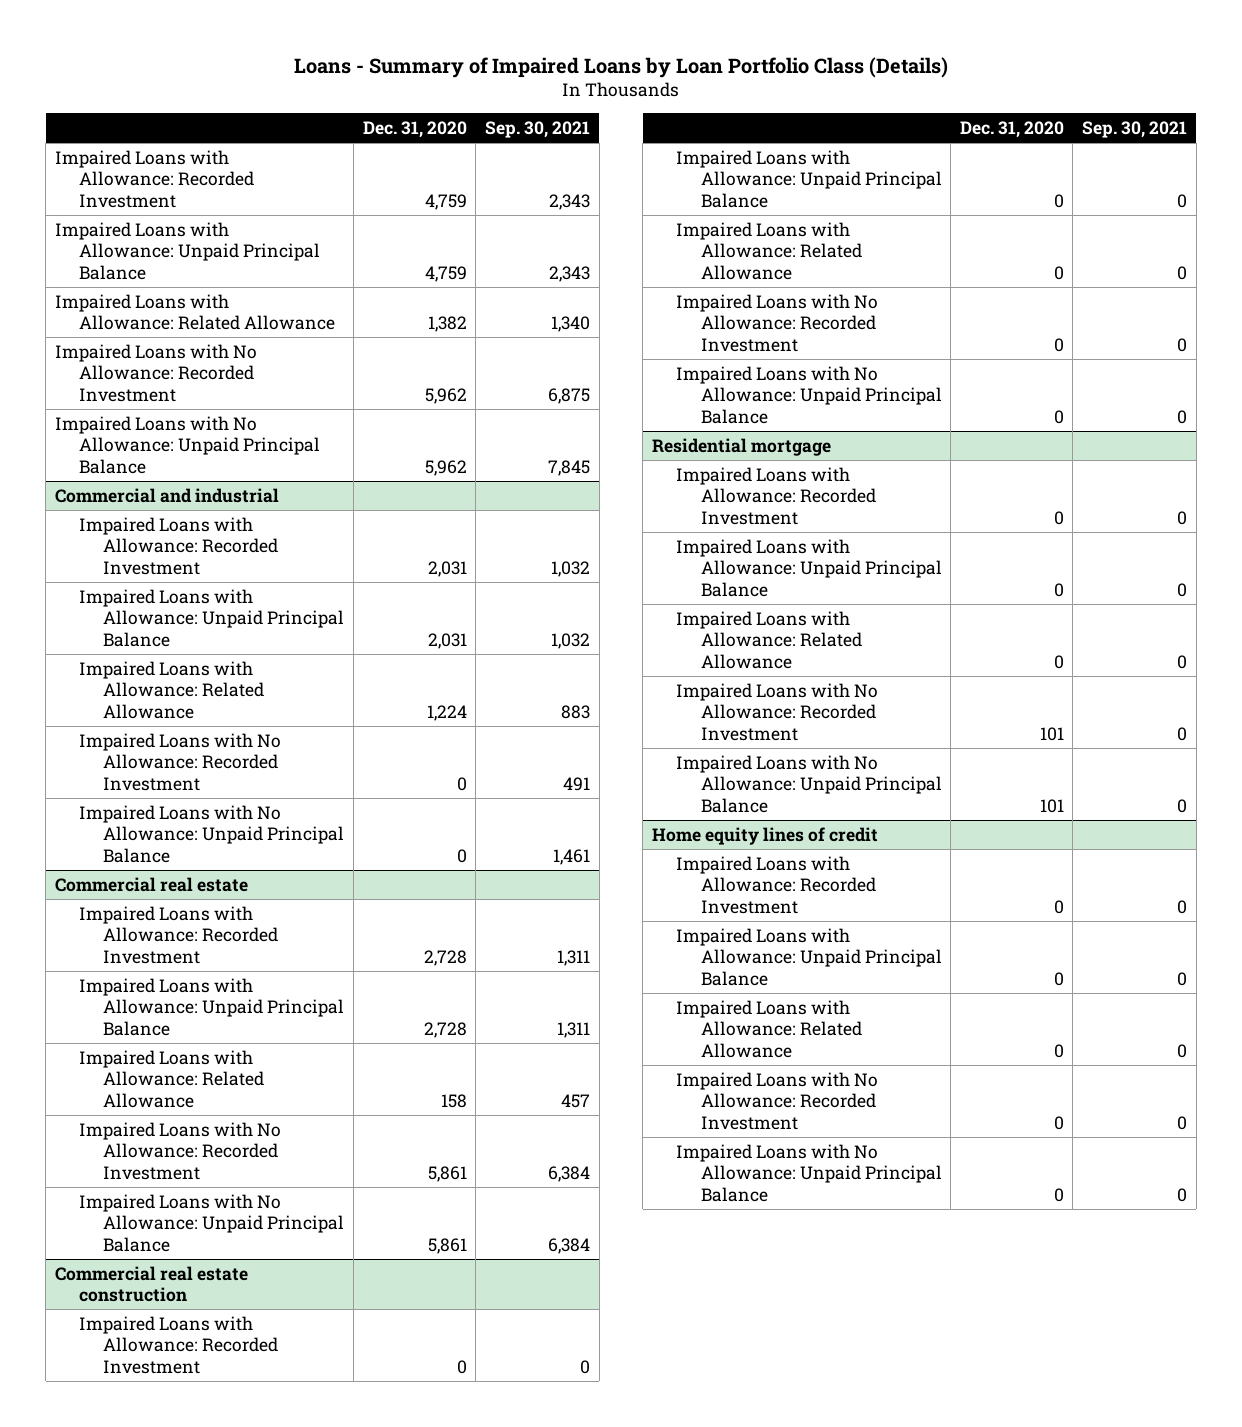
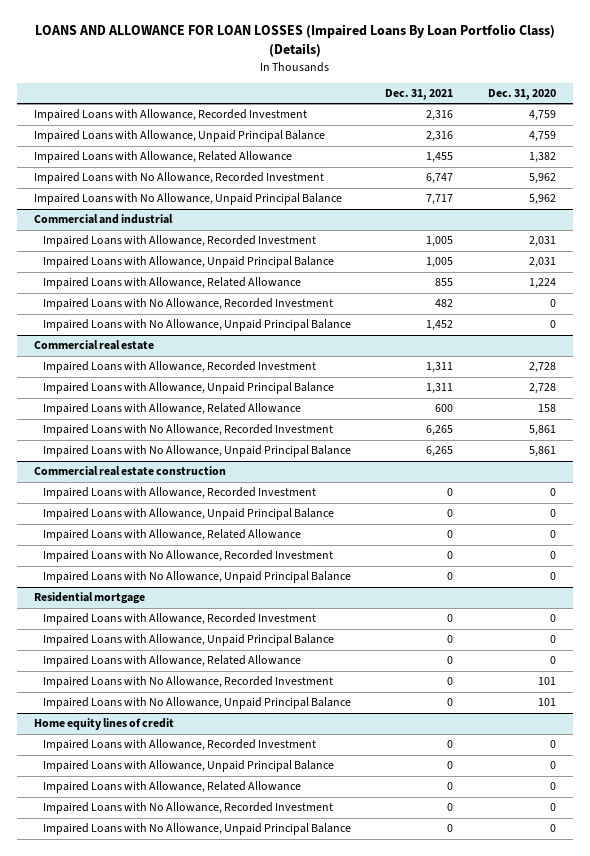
[293,56,948,78] Loans - Summary of Impaired Loans by Loan Portfolio Class (Details) -> [34,24,555,58] LOANS AND ALLOWANCE FOR LOAN LOSSES (Impaired Loans By Loan Portfolio Class) (Details)
[484,121,590,139] Sep. 30, 2021 -> none
none -> [385,89,454,101] Dec. 31, 2021
[54,149,255,208] Impaired Loans with Allowance: Recorded Investment -> [33,109,307,122] Impaired Loans with Allowance, Recorded Investment
[54,221,321,280] Impaired Loans with Allowance: Unpaid Principal Balance -> [33,130,325,143] Impaired Loans with Allowance, Unpaid Principal Balance
[54,293,336,331] Impaired Loans with Allowance: Related Allowance -> [33,151,292,164] Impaired Loans with Allowance, Related Allowance
[54,343,257,402] Impaired Loans with No Allowance: Recorded Investment -> [33,172,324,185] Impaired Loans with No Allowance, Recorded Investment
[54,415,321,474] Impaired Loans with No Allowance: Unpaid Principal Balance -> [33,193,342,206] Impaired Loans with No Allowance, Unpaid Principal Balance
[79,516,279,575] Impaired Loans with Allowance: Recorded Investment -> [42,235,316,248] Impaired Loans with Allowance, Recorded Investment
[79,588,345,647] Impaired Loans with Allowance: Unpaid Principal Balance -> [42,256,334,269] Impaired Loans with Allowance, Unpaid Principal Balance
[79,660,265,719] Impaired Loans with Allowance: Related Allowance -> [42,277,301,290] Impaired Loans with Allowance, Related Allowance
[79,732,282,791] Impaired Loans with No Allowance: Recorded Investment -> [42,298,333,311] Impaired Loans with No Allowance, Recorded Investment
[79,804,345,863] Impaired Loans with No Allowance: Unpaid Principal Balance -> [42,319,351,332] Impaired Loans with No Allowance, Unpaid Principal Balance
[79,905,279,964] Impaired Loans with Allowance: Recorded Investment -> [42,361,316,374] Impaired Loans with Allowance, Recorded Investment
[79,977,345,1036] Impaired Loans with Allowance: Unpaid Principal Balance -> [42,382,334,395] Impaired Loans with Allowance, Unpaid Principal Balance
[79,1049,265,1108] Impaired Loans with Allowance: Related Allowance -> [42,403,301,416] Impaired Loans with Allowance, Related Allowance
[79,1121,282,1180] Impaired Loans with No Allowance: Recorded Investment -> [42,424,333,437] Impaired Loans with No Allowance, Recorded Investment
[79,1193,345,1252] Impaired Loans with No Allowance: Unpaid Principal Balance -> [42,445,351,458] Impaired Loans with No Allowance, Unpaid Principal Balance
[79,1315,279,1374] Impaired Loans with Allowance: Recorded Investment -> [42,487,316,500] Impaired Loans with Allowance, Recorded Investment
[676,149,942,208] Impaired Loans with Allowance: Unpaid Principal Balance -> [42,508,334,521] Impaired Loans with Allowance, Unpaid Principal Balance
[676,221,862,280] Impaired Loans with Allowance: Related Allowance -> [42,529,301,542] Impaired Loans with Allowance, Related Allowance
[676,293,879,352] Impaired Loans with No Allowance: Recorded Investment -> [42,550,333,563] Impaired Loans with No Allowance, Recorded Investment
[676,365,942,424] Impaired Loans with No Allowance: Unpaid Principal Balance -> [42,571,351,584] Impaired Loans with No Allowance, Unpaid Principal Balance
[676,466,876,525] Impaired Loans with Allowance: Recorded Investment -> [42,613,316,626] Impaired Loans with Allowance, Recorded Investment
[676,538,942,597] Impaired Loans with Allowance: Unpaid Principal Balance -> [42,634,334,647] Impaired Loans with Allowance, Unpaid Principal Balance
[676,610,862,669] Impaired Loans with Allowance: Related Allowance -> [42,655,301,668] Impaired Loans with Allowance, Related Allowance
[676,682,879,741] Impaired Loans with No Allowance: Recorded Investment -> [42,676,333,689] Impaired Loans with No Allowance, Recorded Investment
[676,754,942,813] Impaired Loans with No Allowance: Unpaid Principal Balance -> [42,697,351,710] Impaired Loans with No Allowance, Unpaid Principal Balance
[676,855,876,914] Impaired Loans with Allowance: Recorded Investment -> [42,739,316,752] Impaired Loans with Allowance, Recorded Investment
[676,927,942,986] Impaired Loans with Allowance: Unpaid Principal Balance -> [42,760,334,773] Impaired Loans with Allowance, Unpaid Principal Balance
[676,999,862,1058] Impaired Loans with Allowance: Related Allowance -> [42,781,301,794] Impaired Loans with Allowance, Related Allowance
[676,1071,879,1130] Impaired Loans with No Allowance: Recorded Investment -> [42,802,333,815] Impaired Loans with No Allowance, Recorded Investment
[676,1143,942,1202] Impaired Loans with No Allowance: Unpaid Principal Balance -> [42,823,351,836] Impaired Loans with No Allowance, Unpaid Principal Balance

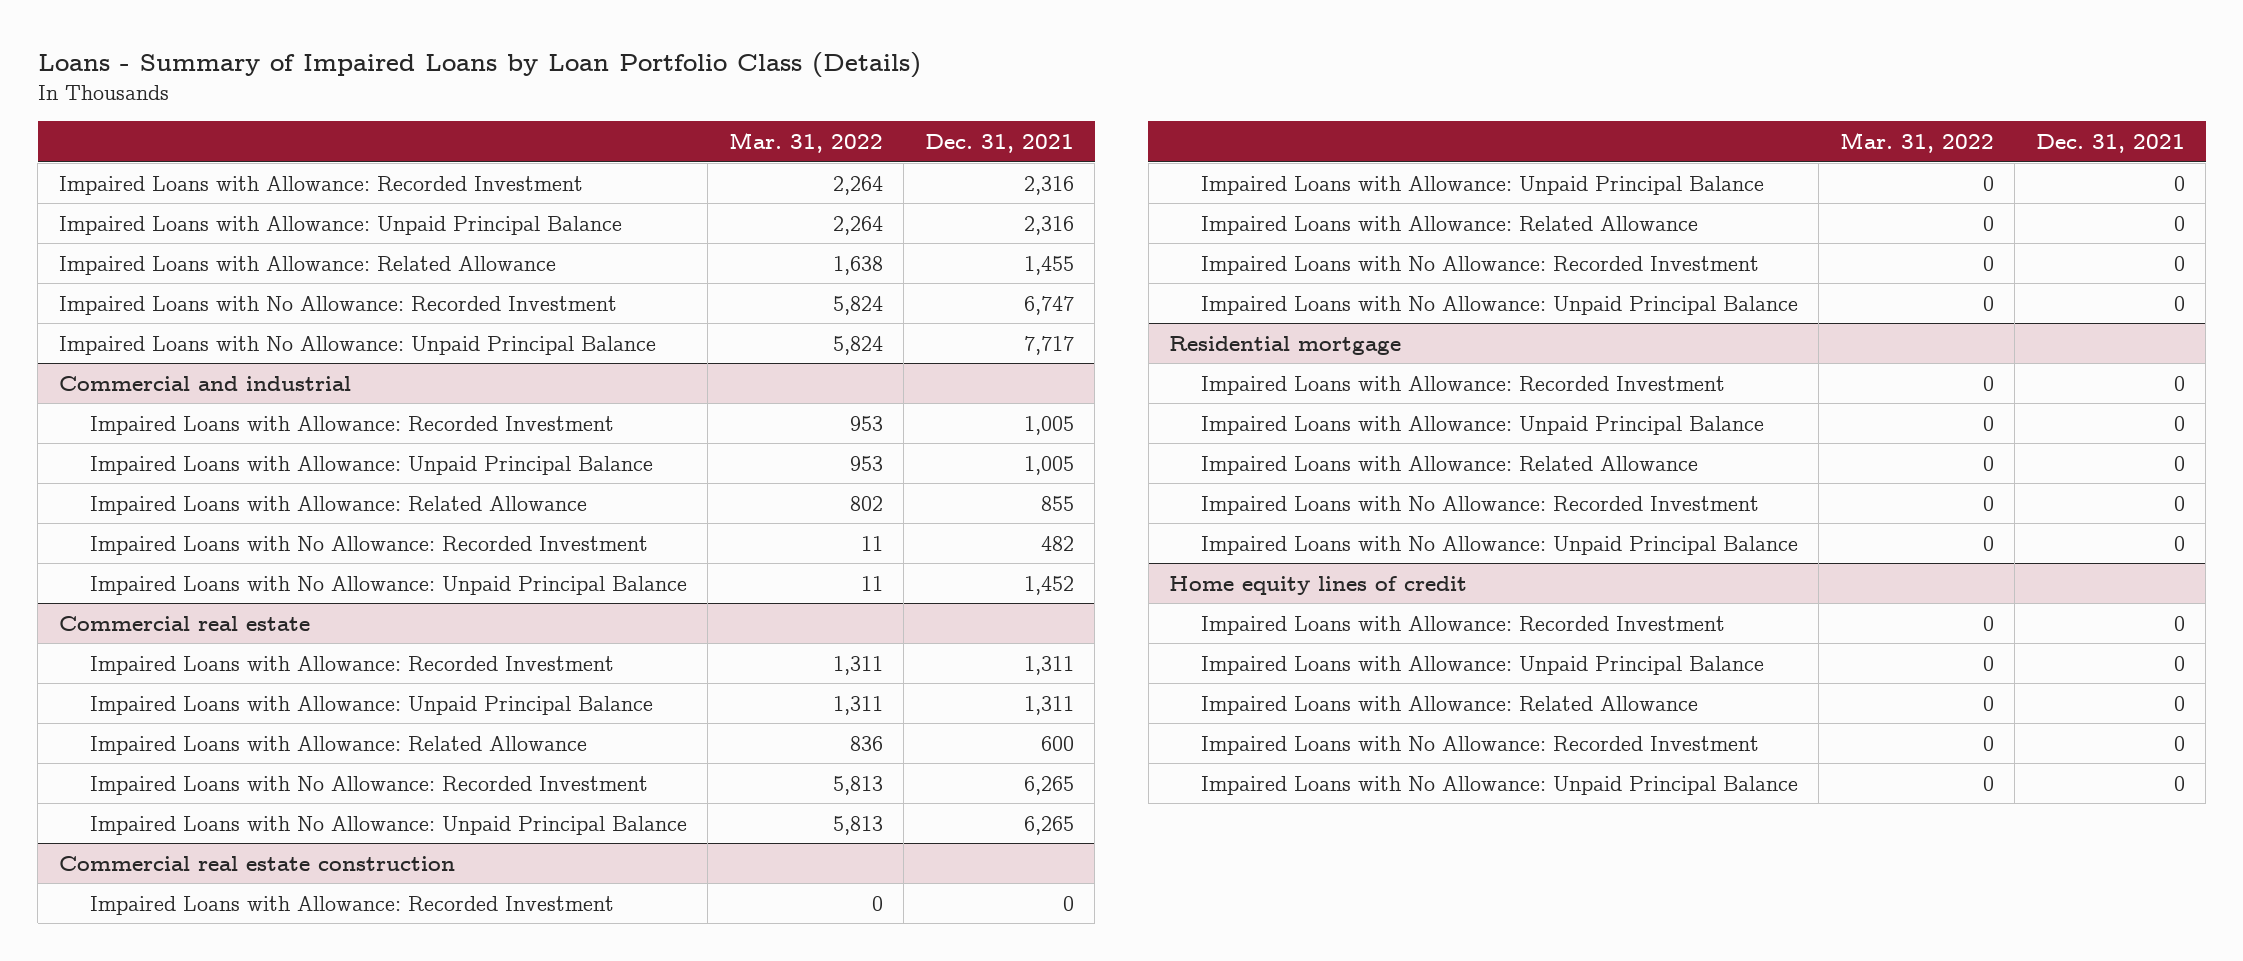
[34,24,555,58] LOANS AND ALLOWANCE FOR LOAN LOSSES (Impaired Loans By Loan Portfolio Class) (Details) -> [37,51,921,78] Loans - Summary of Impaired Loans by Loan Portfolio Class (Details)
[487,89,556,101] Dec. 31, 2020 -> none
none -> [728,131,883,153] Mar. 31, 2022
[33,109,307,122] Impaired Loans with Allowance, Recorded Investment -> [58,175,583,195] Impaired Loans with Allowance: Recorded Investment
[33,130,325,143] Impaired Loans with Allowance, Unpaid Principal Balance -> [58,215,622,235] Impaired Loans with Allowance: Unpaid Principal Balance
[33,151,292,164] Impaired Loans with Allowance, Related Allowance -> [58,255,556,275] Impaired Loans with Allowance: Related Allowance
[33,172,324,185] Impaired Loans with No Allowance, Recorded Investment -> [58,295,617,315] Impaired Loans with No Allowance: Recorded Investment
[33,193,342,206] Impaired Loans with No Allowance, Unpaid Principal Balance -> [58,335,656,355] Impaired Loans with No Allowance: Unpaid Principal Balance
[42,235,316,248] Impaired Loans with Allowance, Recorded Investment -> [89,415,614,435] Impaired Loans with Allowance: Recorded Investment
[42,256,334,269] Impaired Loans with Allowance, Unpaid Principal Balance -> [89,455,653,475] Impaired Loans with Allowance: Unpaid Principal Balance
[42,277,301,290] Impaired Loans with Allowance, Related Allowance -> [89,495,587,515] Impaired Loans with Allowance: Related Allowance
[42,298,333,311] Impaired Loans with No Allowance, Recorded Investment -> [89,535,648,555] Impaired Loans with No Allowance: Recorded Investment
[42,319,351,332] Impaired Loans with No Allowance, Unpaid Principal Balance -> [89,575,687,595] Impaired Loans with No Allowance: Unpaid Principal Balance
[42,361,316,374] Impaired Loans with Allowance, Recorded Investment -> [89,655,614,675] Impaired Loans with Allowance: Recorded Investment
[42,382,334,395] Impaired Loans with Allowance, Unpaid Principal Balance -> [89,695,653,715] Impaired Loans with Allowance: Unpaid Principal Balance
[42,403,301,416] Impaired Loans with Allowance, Related Allowance -> [89,735,587,755] Impaired Loans with Allowance: Related Allowance
[42,424,333,437] Impaired Loans with No Allowance, Recorded Investment -> [89,775,648,795] Impaired Loans with No Allowance: Recorded Investment
[42,445,351,458] Impaired Loans with No Allowance, Unpaid Principal Balance -> [89,815,687,835] Impaired Loans with No Allowance: Unpaid Principal Balance
[42,487,316,500] Impaired Loans with Allowance, Recorded Investment -> [89,895,614,915] Impaired Loans with Allowance: Recorded Investment
[42,508,334,521] Impaired Loans with Allowance, Unpaid Principal Balance -> [1200,175,1764,195] Impaired Loans with Allowance: Unpaid Principal Balance
[42,529,301,542] Impaired Loans with Allowance, Related Allowance -> [1200,215,1698,235] Impaired Loans with Allowance: Related Allowance
[42,550,333,563] Impaired Loans with No Allowance, Recorded Investment -> [1200,255,1759,275] Impaired Loans with No Allowance: Recorded Investment
[42,571,351,584] Impaired Loans with No Allowance, Unpaid Principal Balance -> [1200,295,1798,315] Impaired Loans with No Allowance: Unpaid Principal Balance
[42,613,316,626] Impaired Loans with Allowance, Recorded Investment -> [1200,375,1725,395] Impaired Loans with Allowance: Recorded Investment
[42,634,334,647] Impaired Loans with Allowance, Unpaid Principal Balance -> [1200,415,1764,435] Impaired Loans with Allowance: Unpaid Principal Balance
[42,655,301,668] Impaired Loans with Allowance, Related Allowance -> [1200,455,1698,475] Impaired Loans with Allowance: Related Allowance
[42,676,333,689] Impaired Loans with No Allowance, Recorded Investment -> [1200,495,1759,515] Impaired Loans with No Allowance: Recorded Investment
[42,697,351,710] Impaired Loans with No Allowance, Unpaid Principal Balance -> [1200,535,1798,555] Impaired Loans with No Allowance: Unpaid Principal Balance
[42,739,316,752] Impaired Loans with Allowance, Recorded Investment -> [1200,615,1725,635] Impaired Loans with Allowance: Recorded Investment
[42,760,334,773] Impaired Loans with Allowance, Unpaid Principal Balance -> [1200,655,1764,675] Impaired Loans with Allowance: Unpaid Principal Balance
[42,781,301,794] Impaired Loans with Allowance, Related Allowance -> [1200,695,1698,715] Impaired Loans with Allowance: Related Allowance
[42,802,333,815] Impaired Loans with No Allowance, Recorded Investment -> [1200,735,1759,755] Impaired Loans with No Allowance: Recorded Investment
[42,823,351,836] Impaired Loans with No Allowance, Unpaid Principal Balance -> [1200,775,1798,795] Impaired Loans with No Allowance: Unpaid Principal Balance

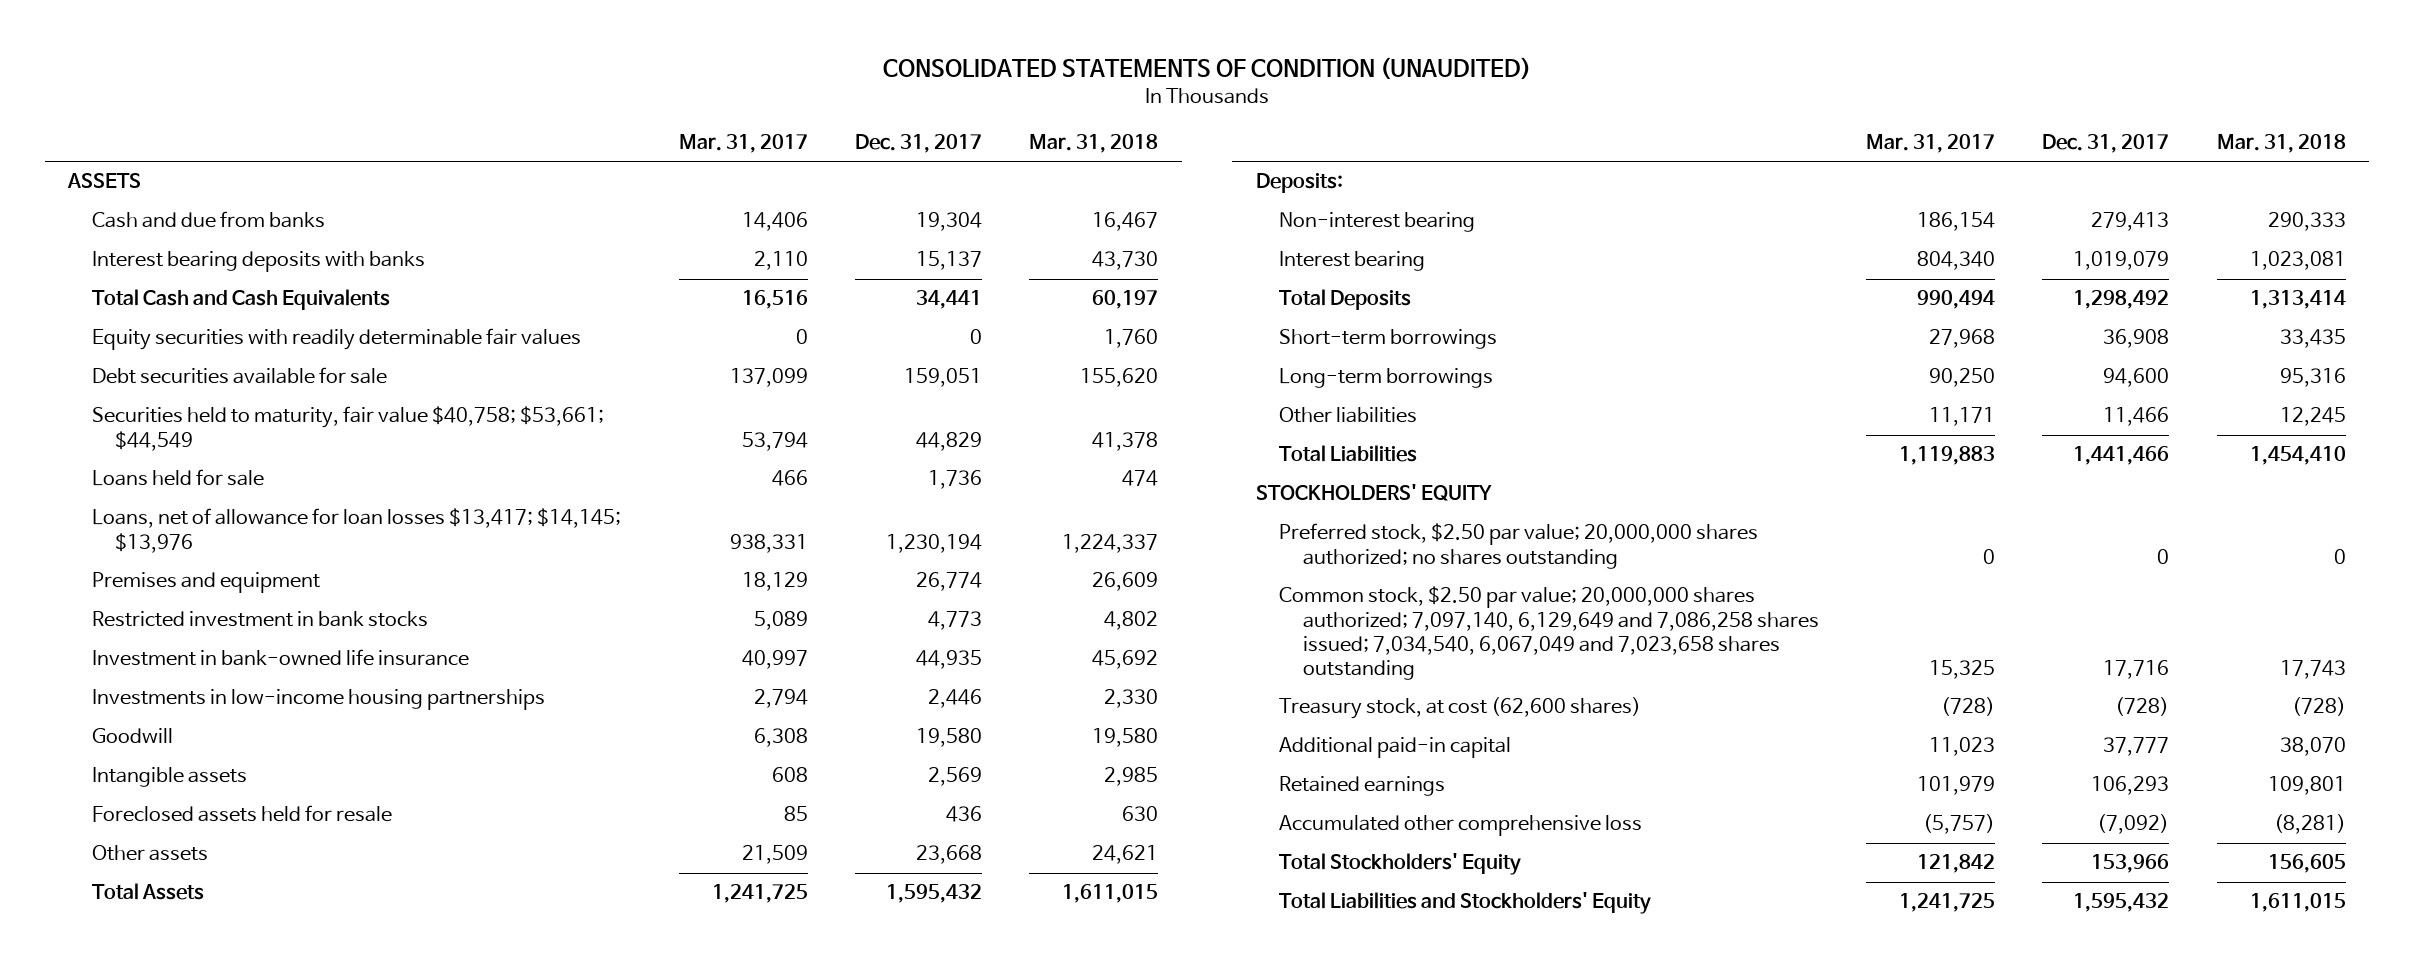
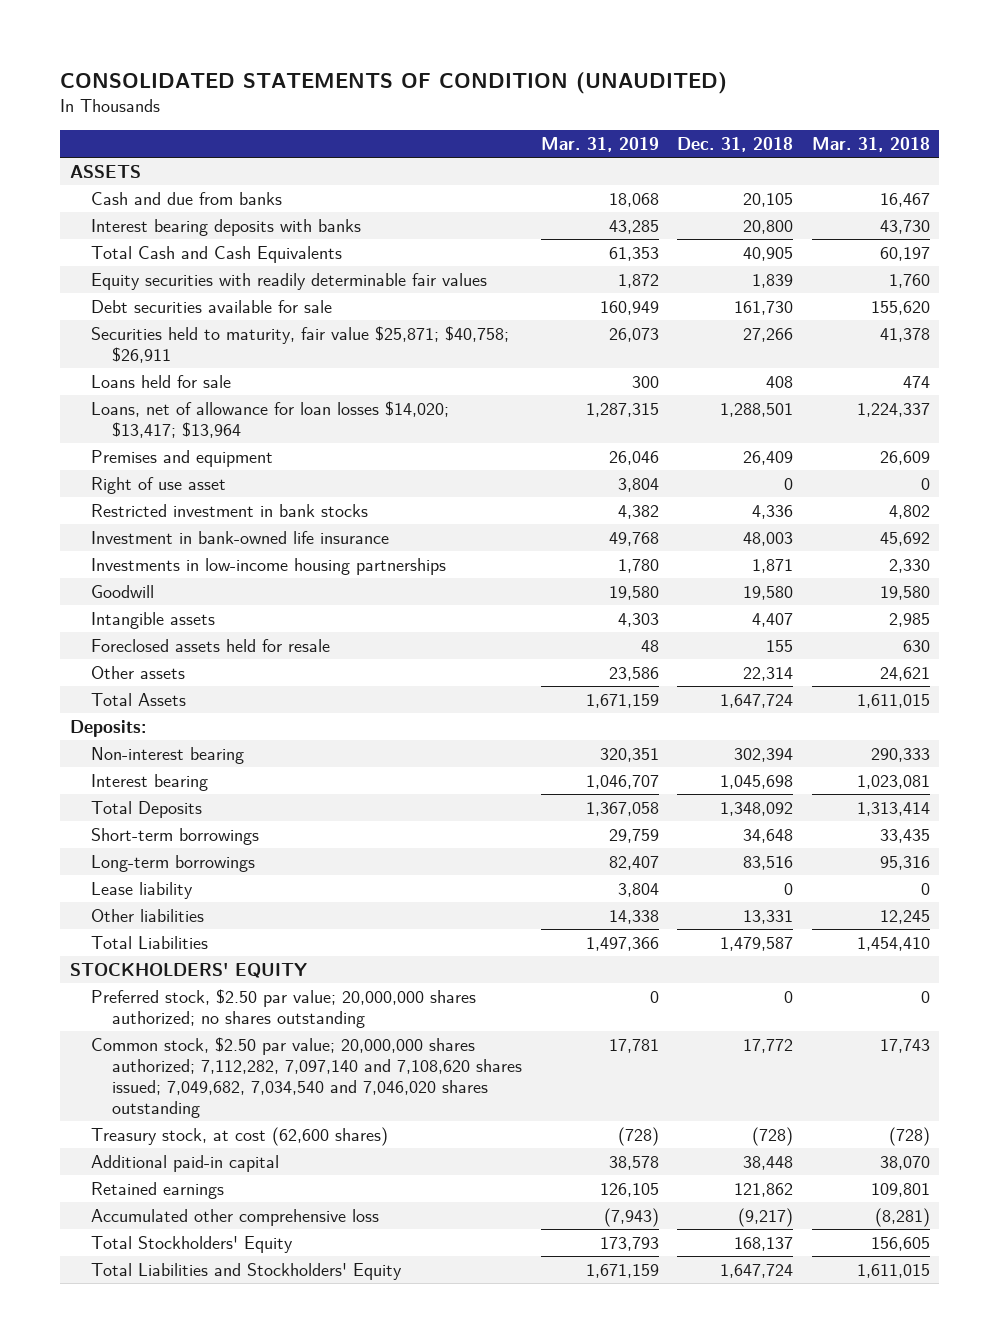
[678,134,808,154] Mar. 31, 2017 -> none
[855,134,983,154] Dec. 31, 2017 -> none
none -> [540,136,659,152] Mar. 31, 2019
none -> [677,136,794,152] Dec. 31, 2018
[91,406,604,451] Securities held to maturity, fair value $40,758; $53,661; $44,549 -> [90,325,509,363] Securities held to maturity, fair value $25,871; $40,758; $26,911
[91,508,621,553] Loans, net of allowance for loan losses $13,417; $14,145; $13,976 -> [90,400,449,438] Loans, net of allowance for loan losses $14,020; $13,417; $13,964
none -> [90,476,226,494] Right of use asset
none -> [90,881,193,899] Lease liability
[1279,586,1819,681] Common stock, $2.50 par value; 20,000,000 shares authorized; 7,097,140, 6,129,649 and 7,086,258 shares issued; 7,034,540, 6,067,049 and 7,023,658 shares outstanding -> [90,1036,523,1118] Common stock, $2.50 par value; 20,000,000 shares authorized; 7,112,282, 7,097,140 and 7,108,620 shares issued; 7,049,682, 7,034,540 and 7,046,020 shares outstanding

